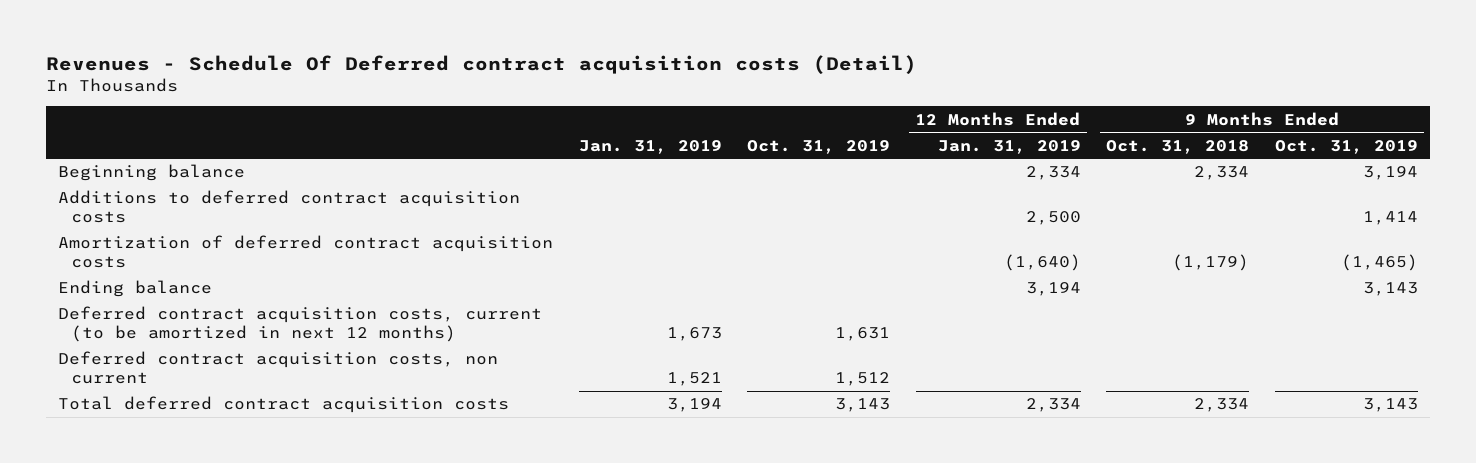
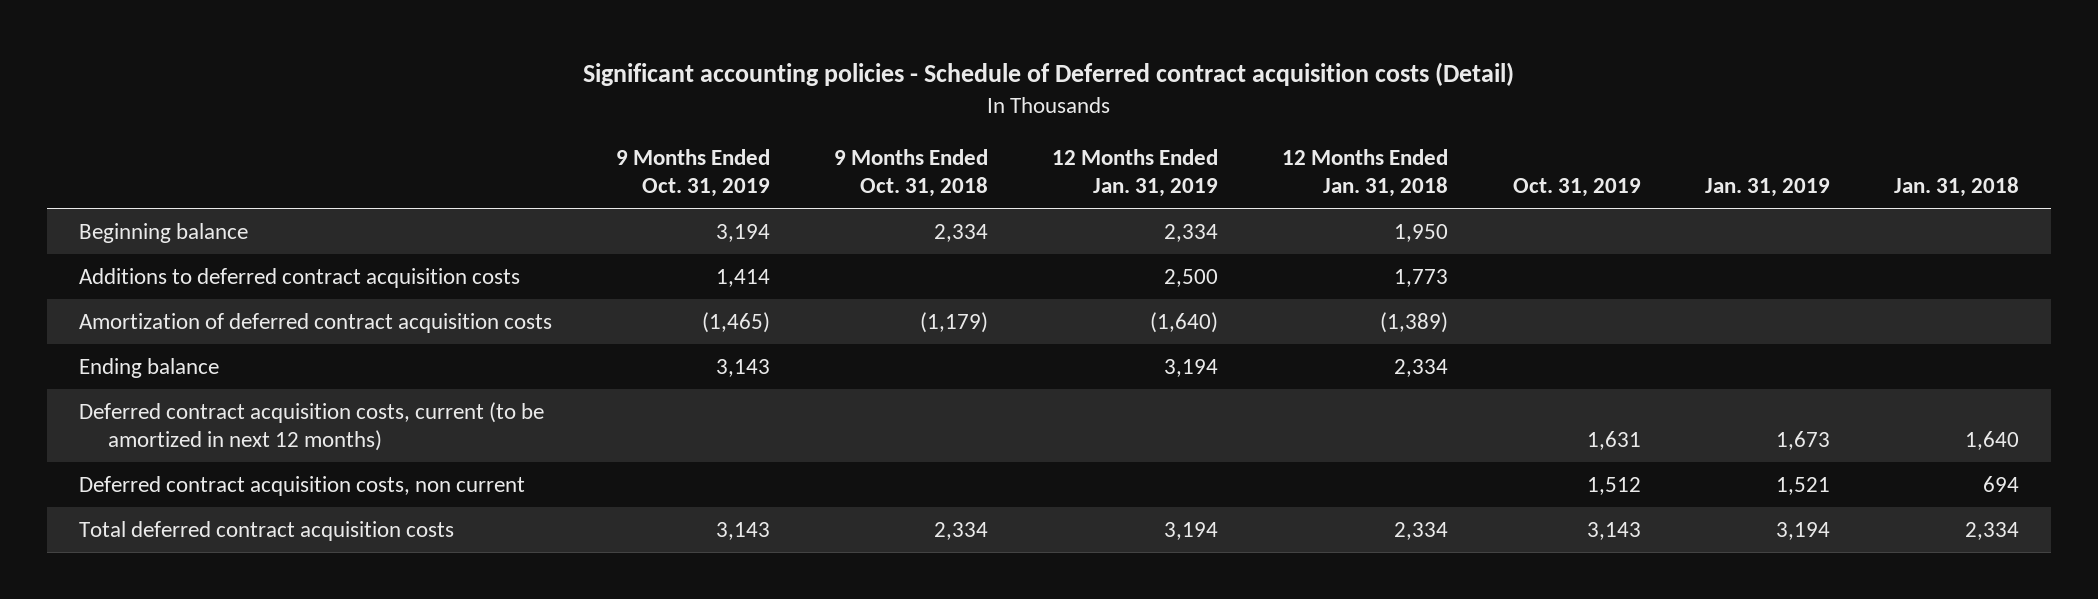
[45,54,917,74] Revenues - Schedule Of Deferred contract acquisition costs (Detail) -> [582,62,1514,87] Significant accounting policies - Schedule of Deferred contract acquisition costs (Detail)
none -> [1282,149,1449,198] 12 Months Ended Jan. 31, 2018
none -> [1893,177,2019,198] Jan. 31, 2018
[1025,398,1081,413] 2,334 -> [1164,522,1219,541] 3,194

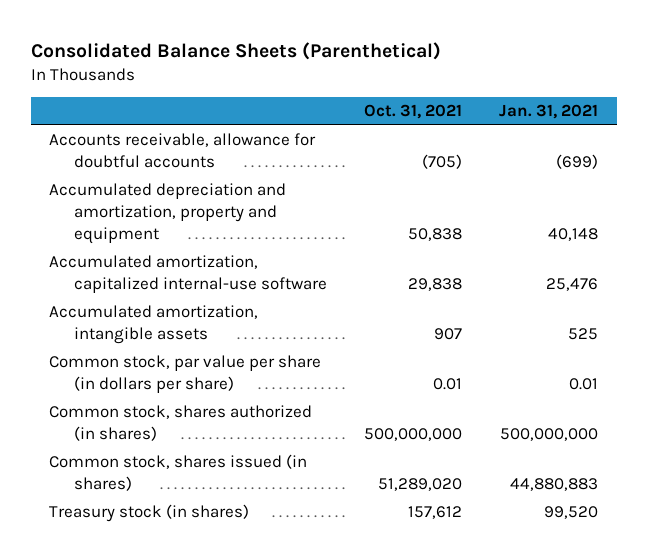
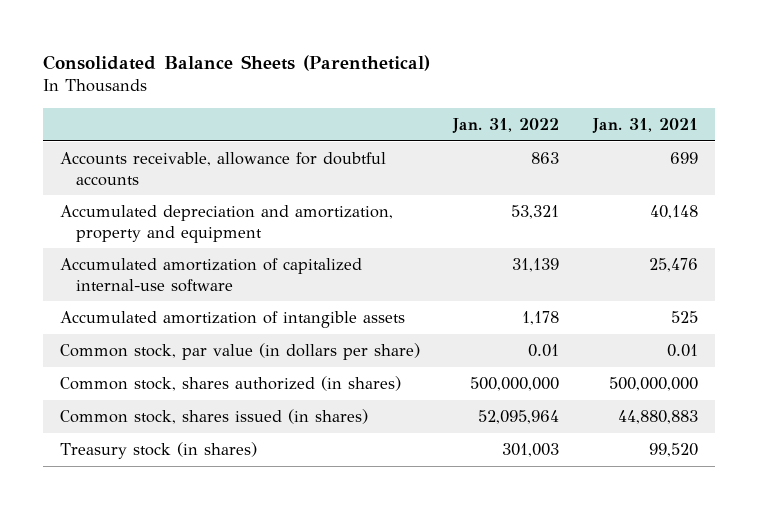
[364,104,463,120] Oct. 31, 2021 -> none
none -> [452,118,560,134] Jan. 31, 2022
[556,154,599,170] (699) -> [670,152,699,165] 699
[49,255,327,294] Accumulated amortization, capitalized internal-use software -> [59,258,362,292] Accumulated amortization of capitalized internal-use software
[49,305,259,345] Accumulated amortization, intangible assets -> [59,311,405,329] Accumulated amortization of intangible assets
[49,355,322,394] Common stock, par value per share (in dollars per share) -> [59,343,420,361] Common stock, par value (in dollars per share)

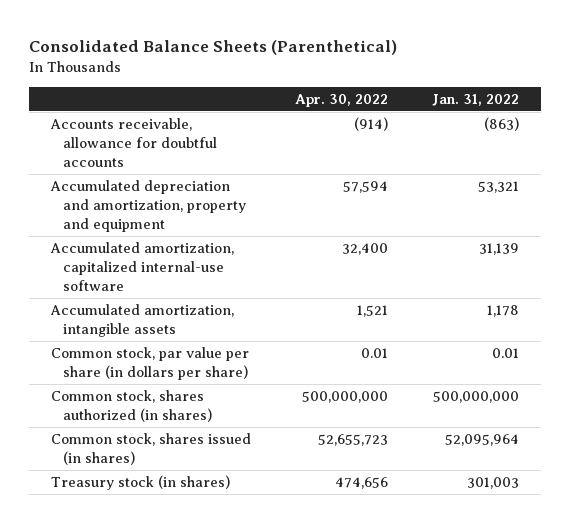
[592,118,699,134] Jan. 31, 2021 -> none
none -> [294,93,388,107] Apr. 30, 2022
[531,152,560,165] 863 -> [483,117,519,132] (863)
[59,258,362,292] Accumulated amortization of capitalized internal-use software -> [50,242,235,291] Accumulated amortization, capitalized internal-use software
[59,311,405,329] Accumulated amortization of intangible assets -> [50,304,235,337] Accumulated amortization, intangible assets
[59,343,420,361] Common stock, par value (in dollars per share) -> [51,347,250,380] Common stock, par value per share (in dollars per share)

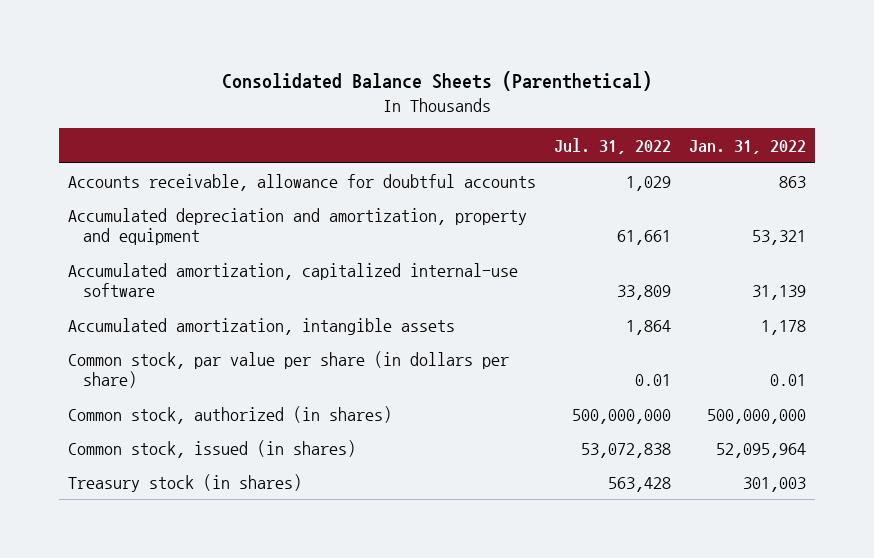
[294,93,388,107] Apr. 30, 2022 -> none
none -> [554,137,672,154] Jul. 31, 2022
[483,117,519,132] (863) -> [778,175,806,188] 863
[51,390,213,422] Common stock, shares authorized (in shares) -> [68,405,393,424] Common stock, authorized (in shares)
[51,433,252,465] Common stock, shares issued (in shares) -> [68,439,357,458] Common stock, issued (in shares)

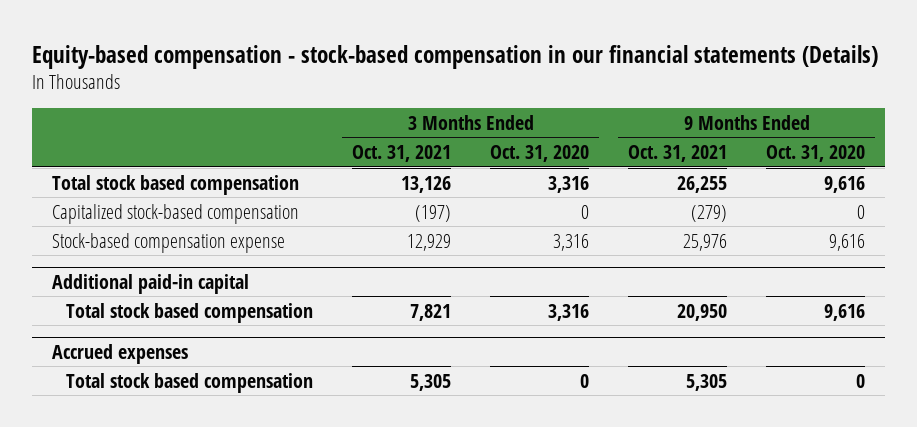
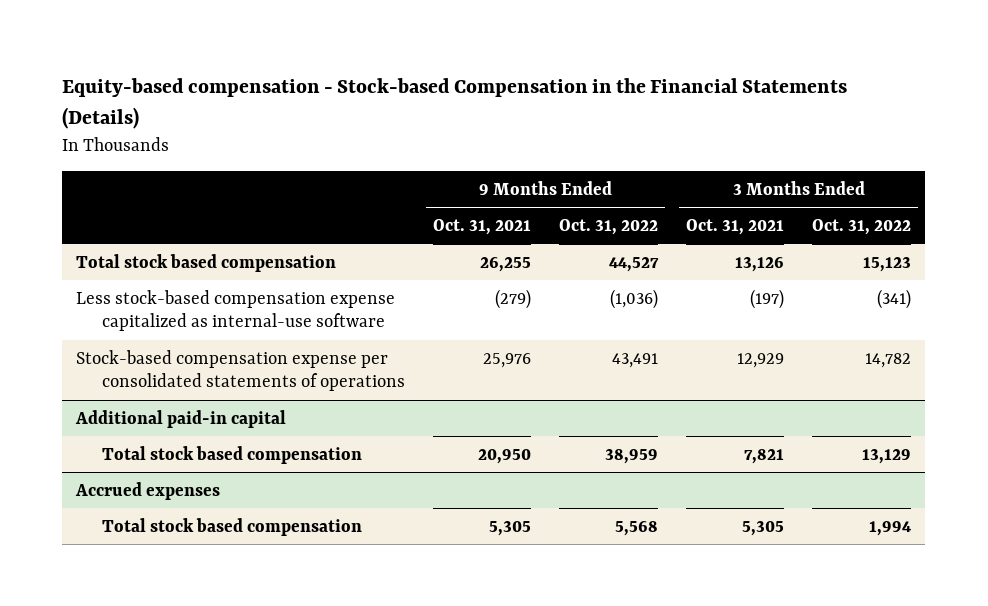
[32,44,879,69] Equity-based compensation - stock-based compensation in our financial statements (Details) -> [62,78,848,130] Equity-based compensation - Stock-based Compensation in the Financial Statements (Details)
[490,145,590,163] Oct. 31, 2020 -> none
[766,145,866,163] Oct. 31, 2020 -> none
none -> [559,219,659,236] Oct. 31, 2022
none -> [812,219,912,236] Oct. 31, 2022
[51,203,299,224] Capitalized stock-based compensation -> [76,289,396,332] Less stock-based compensation expense capitalized as internal-use software
[51,232,285,253] Stock-based compensation expense -> [76,349,406,392] Stock-based compensation expense per consolidated statements of operations

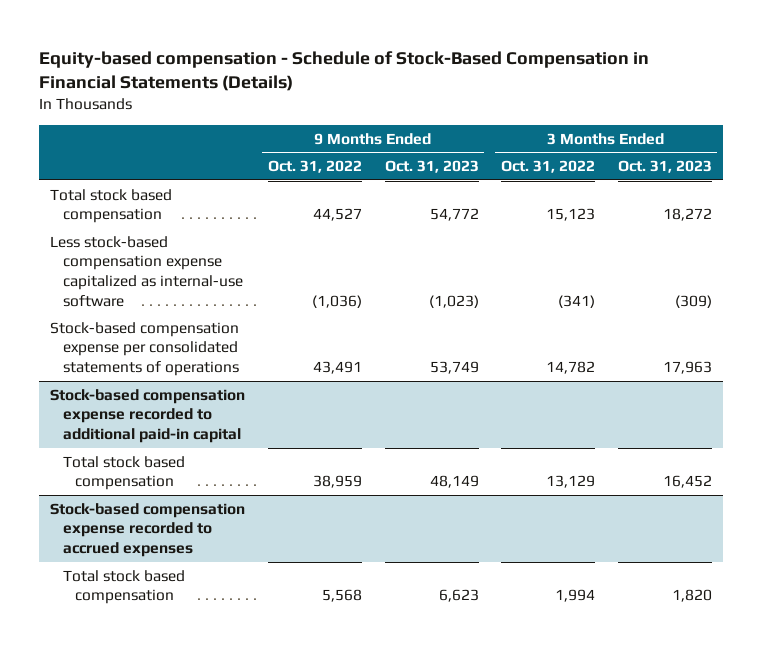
[62,78,848,130] Equity-based compensation - Stock-based Compensation in the Financial Statements (Details) -> [39,50,650,92] Equity-based compensation - Schedule of Stock-Based Compensation in Financial Statements (Details)
[433,219,532,236] Oct. 31, 2021 -> none
[686,219,785,236] Oct. 31, 2021 -> none
none -> [384,160,479,174] Oct. 31, 2023
none -> [617,160,712,174] Oct. 31, 2023
[75,409,287,428] Additional paid-in capital -> [50,388,246,444] Stock-based compensation expense recorded to additional paid-in capital
[75,481,221,500] Accrued expenses -> [50,502,246,558] Stock-based compensation expense recorded to accrued expenses

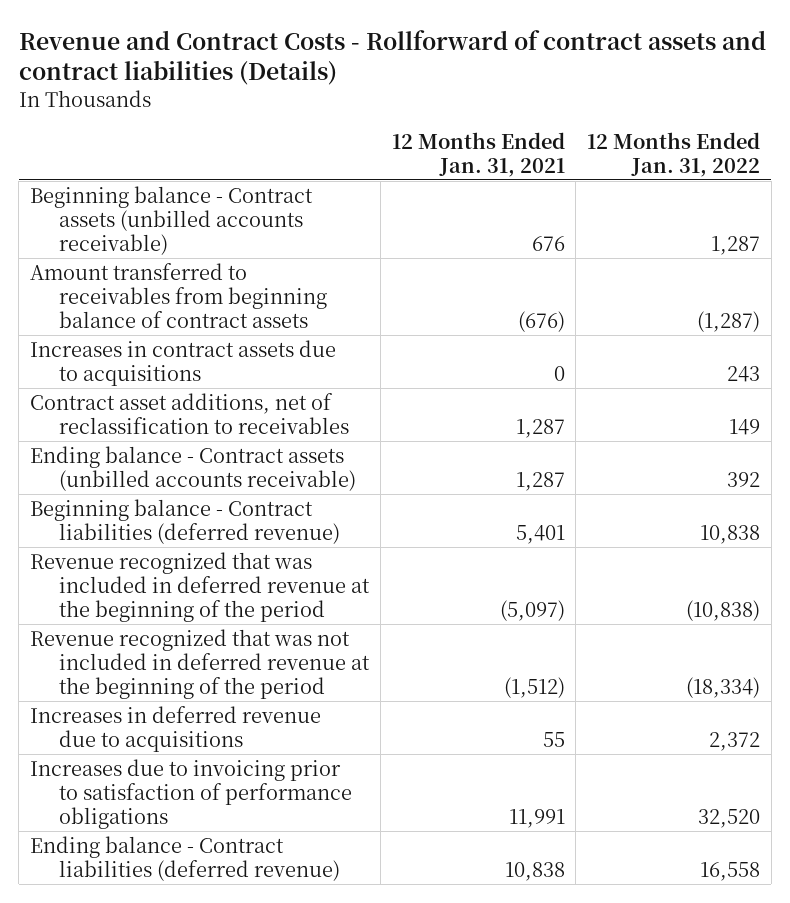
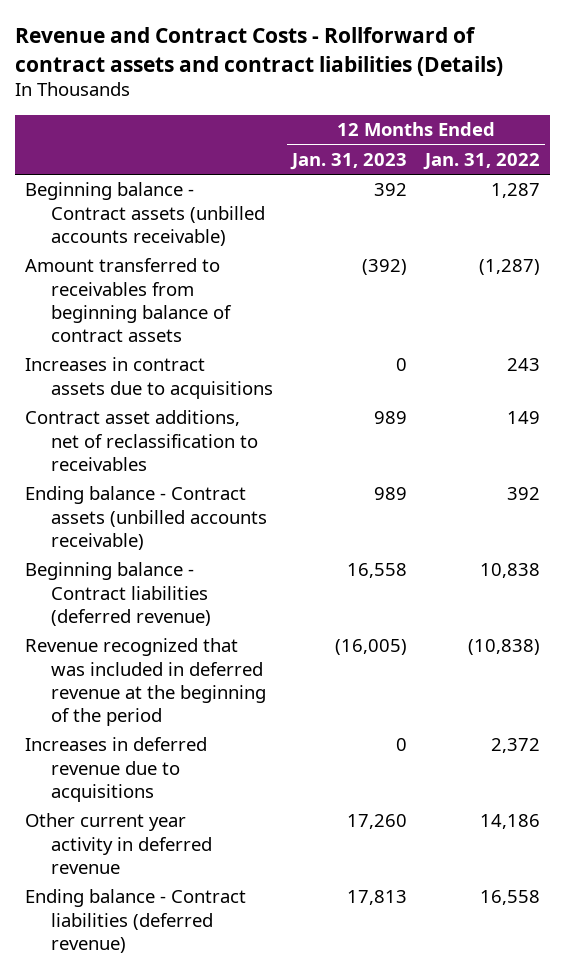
[391,131,565,177] 12 Months Ended Jan. 31, 2021 -> none
none -> [289,152,407,170] Jan. 31, 2023
[30,628,371,699] Revenue recognized that was not included in deferred revenue at the beginning of the period -> none
[30,758,353,829] Increases due to invoicing prior to satisfaction of performance obligations -> none
none -> [24,813,212,874] Other current year activity in deferred revenue

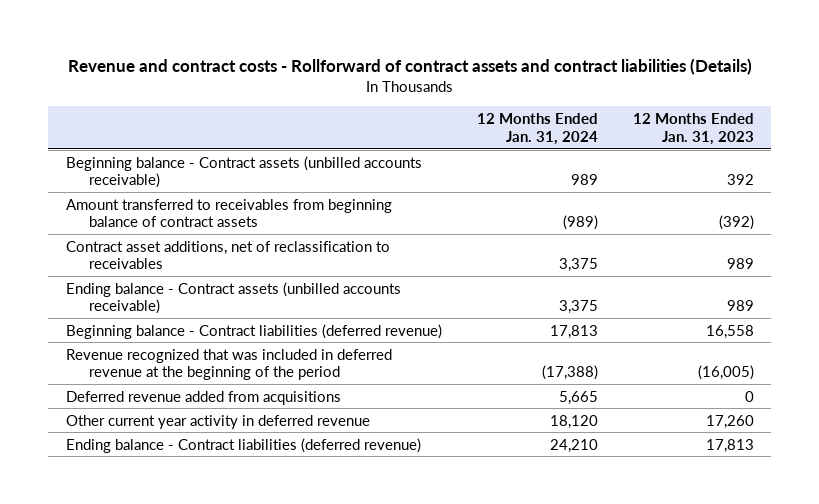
[15,27,504,76] Revenue and Contract Costs - Rollforward of contract assets and contract liabilities (Details) -> [67,57,752,75] Revenue and contract costs - Rollforward of contract assets and contract liabilities (Details)
[423,152,541,170] Jan. 31, 2022 -> none
none -> [476,113,598,145] 12 Months Ended Jan. 31, 2024
[24,357,273,399] Increases in contract assets due to acquisitions -> none
[24,737,207,802] Increases in deferred revenue due to acquisitions -> [65,390,341,405] Deferred revenue added from acquisitions

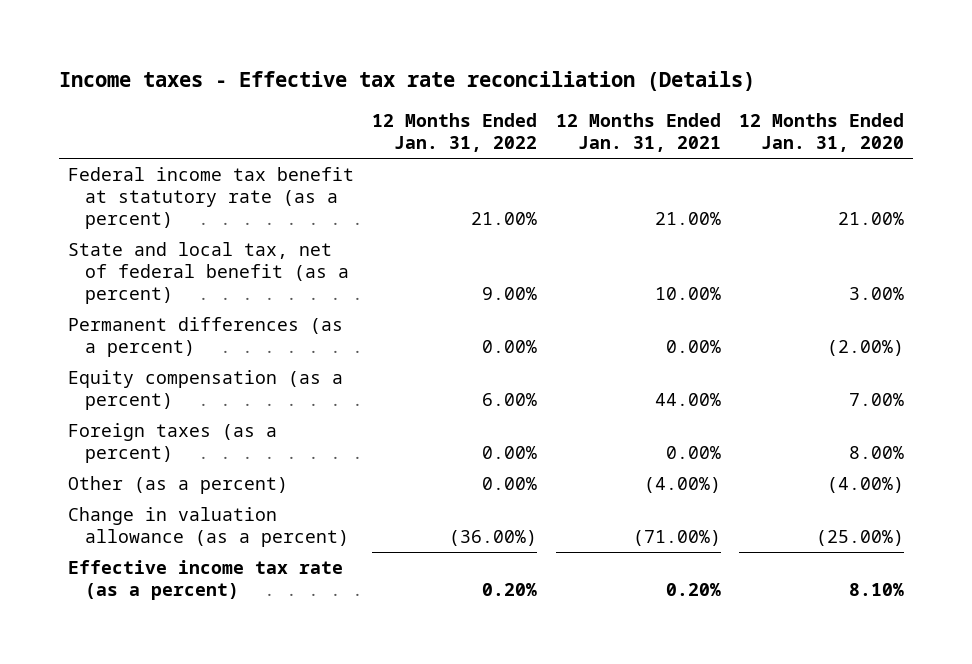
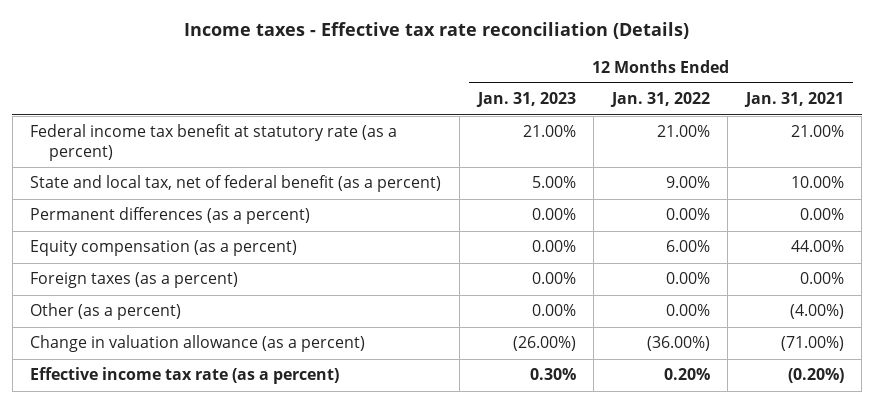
[738,112,904,152] 12 Months Ended Jan. 31, 2020 -> none
none -> [475,92,576,108] Jan. 31, 2023
[665,583,721,597] 0.20% -> [787,368,844,384] (0.20%)

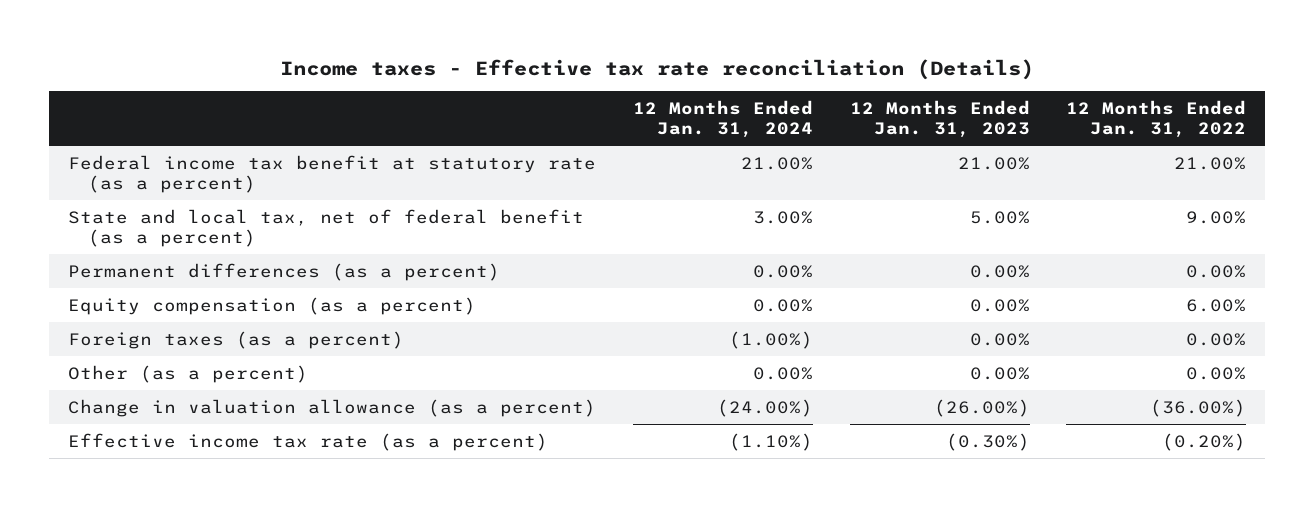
[743,92,844,108] Jan. 31, 2021 -> none
none -> [632,99,813,139] 12 Months Ended Jan. 31, 2024
[529,368,576,381] 0.30% -> [945,432,1030,451] (0.30%)
[663,368,710,381] 0.20% -> [1162,432,1247,451] (0.20%)

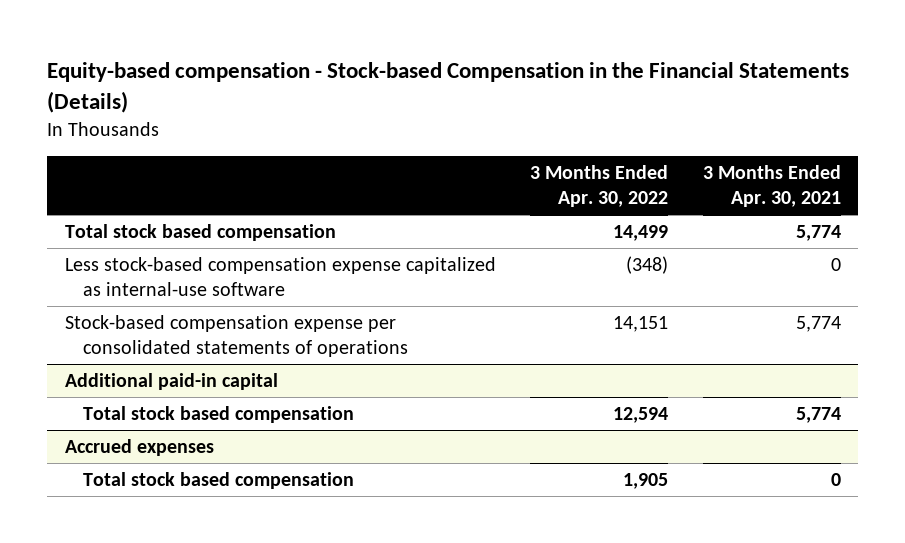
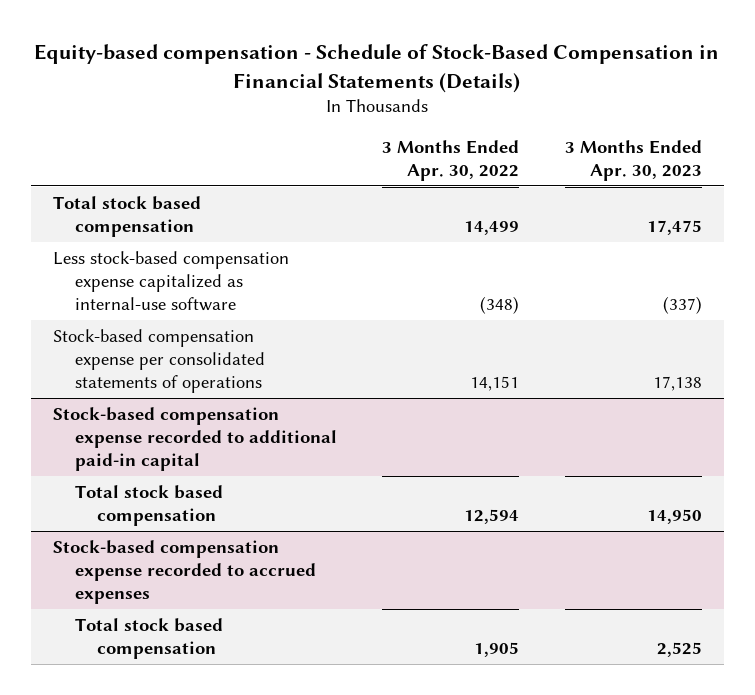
[47,62,850,114] Equity-based compensation - Stock-based Compensation in the Financial Statements (Details) -> [34,44,720,93] Equity-based compensation - Schedule of Stock-Based Compensation in Financial Statements (Details)
[702,164,841,208] 3 Months Ended Apr. 30, 2021 -> none
none -> [564,139,702,181] 3 Months Ended Apr. 30, 2023
[64,373,278,391] Additional paid-in capital -> [53,406,338,472] Stock-based compensation expense recorded to additional paid-in capital
[64,439,214,457] Accrued expenses -> [53,539,317,605] Stock-based compensation expense recorded to accrued expenses

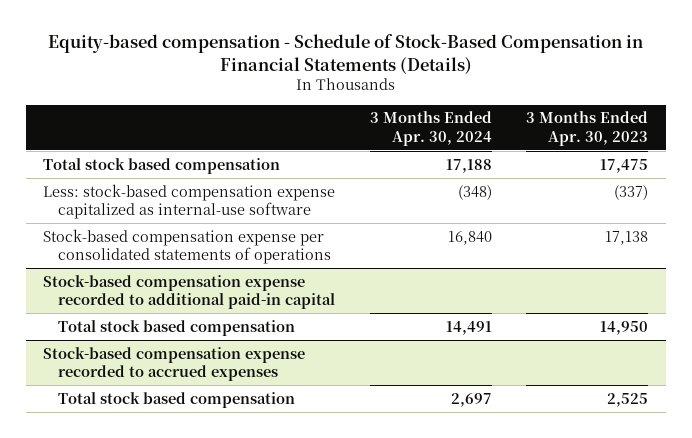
[382,139,520,181] 3 Months Ended Apr. 30, 2022 -> none
none -> [369,111,492,146] 3 Months Ended Apr. 30, 2024
[53,250,290,312] Less stock-based compensation expense capitalized as internal-use software -> [43,183,336,220] Less: stock-based compensation expense capitalized as internal-use software

